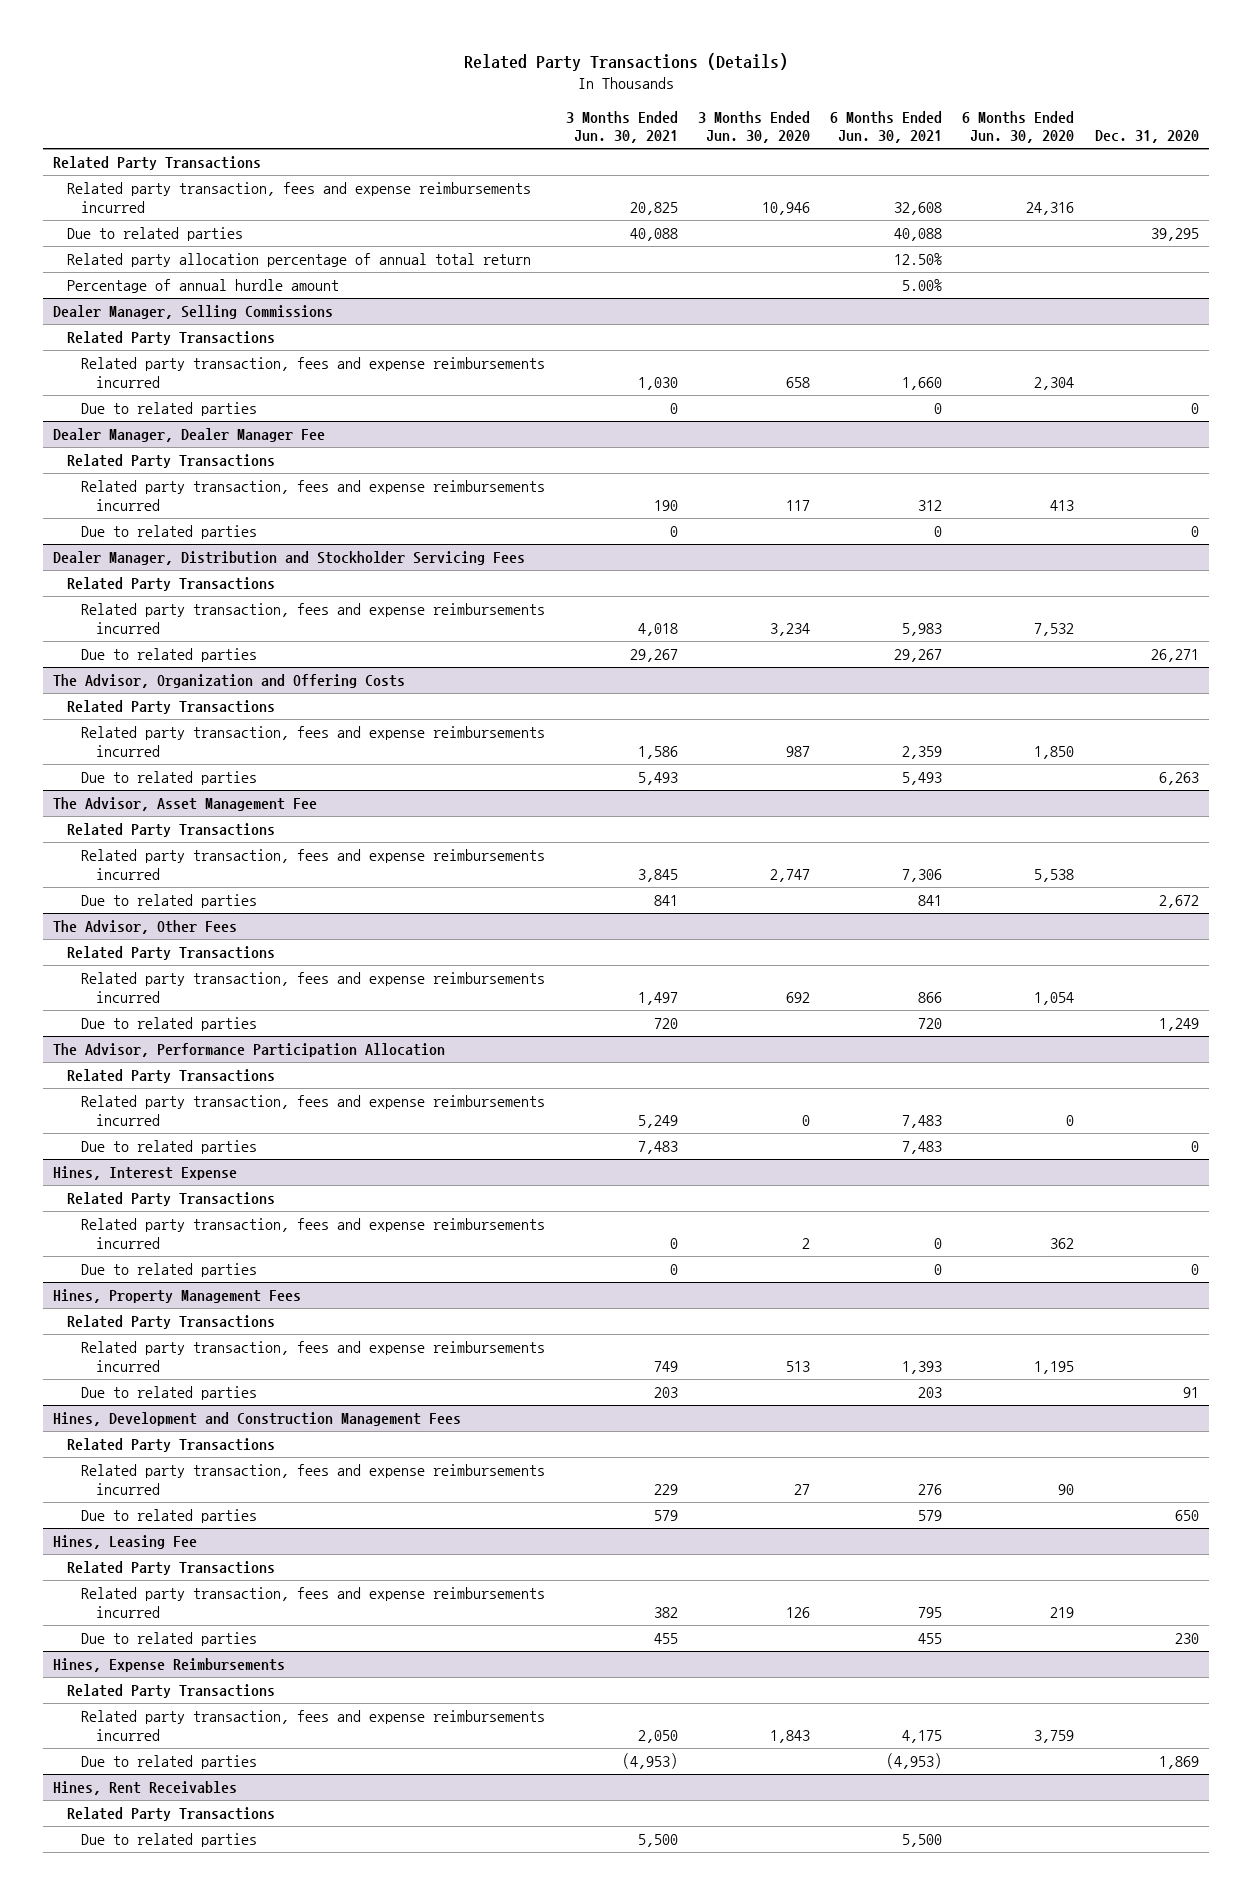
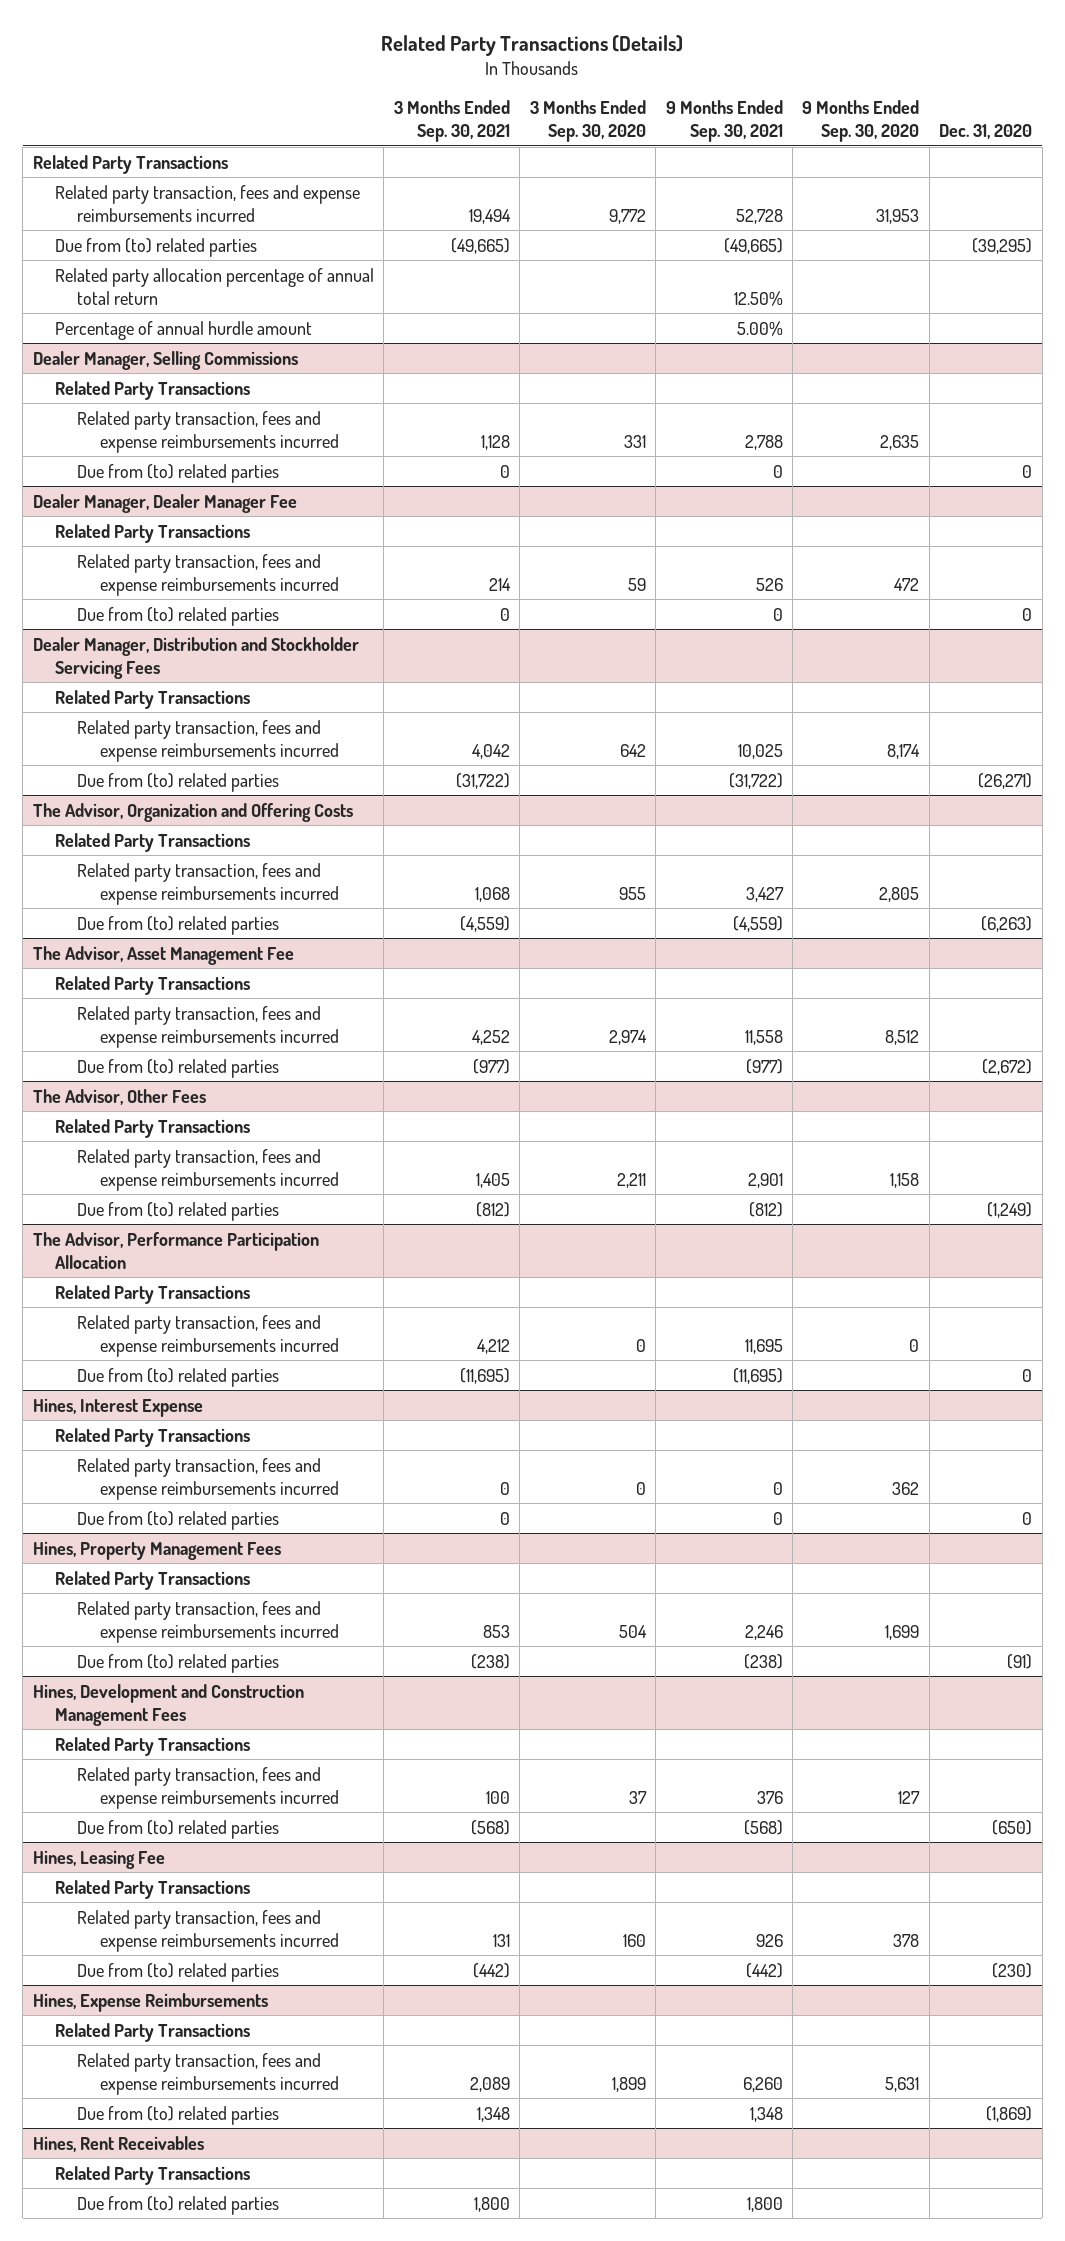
[565,110,678,144] 3 Months Ended Jun. 30, 2021 -> none
[697,110,810,144] 3 Months Ended Jun. 30, 2020 -> none
[830,110,943,144] 6 Months Ended Jun. 30, 2021 -> none
[962,110,1075,144] 6 Months Ended Jun. 30, 2020 -> none
none -> [393,100,510,143] 3 Months Ended Sep. 30, 2021
none -> [529,100,646,143] 3 Months Ended Sep. 30, 2020
none -> [665,100,783,143] 9 Months Ended Sep. 30, 2021
none -> [802,100,920,143] 9 Months Ended Sep. 30, 2020
[66,226,243,241] Due to related parties -> [55,237,258,257] Due from (to) related parties
[1150,227,1199,241] 39,295 -> [972,237,1033,254] (39,295)
[81,401,258,416] Due to related parties -> [77,463,280,483] Due from (to) related parties
[81,524,258,539] Due to related parties -> [77,606,280,626] Due from (to) related parties
[81,647,258,662] Due to related parties -> [77,772,280,792] Due from (to) related parties
[1150,648,1199,662] 26,271 -> [978,772,1033,789] (26,271)
[81,770,258,785] Due to related parties -> [77,915,280,935] Due from (to) related parties
[1158,771,1199,785] 6,263 -> [981,915,1033,932] (6,263)
[81,893,258,908] Due to related parties -> [77,1058,280,1078] Due from (to) related parties
[1158,894,1199,908] 2,672 -> [982,1058,1033,1075] (2,672)
[81,1016,258,1031] Due to related parties -> [77,1201,280,1221] Due from (to) related parties
[1158,1017,1199,1031] 1,249 -> [987,1201,1033,1218] (1,249)
[81,1139,258,1154] Due to related parties -> [77,1367,280,1387] Due from (to) related parties
[81,1262,258,1277] Due to related parties -> [77,1510,280,1530] Due from (to) related parties
[81,1385,258,1400] Due to related parties -> [77,1653,280,1673] Due from (to) related parties
[1182,1386,1199,1398] 91 -> [1007,1653,1033,1669] (91)
[81,1508,258,1523] Due to related parties -> [77,1819,280,1839] Due from (to) related parties
[1174,1509,1199,1521] 650 -> [992,1819,1033,1835] (650)
[81,1631,258,1646] Due to related parties -> [77,1962,280,1982] Due from (to) related parties
[1174,1632,1199,1644] 230 -> [992,1962,1033,1978] (230)
[81,1754,258,1769] Due to related parties -> [77,2105,280,2125] Due from (to) related parties
[1158,1755,1199,1769] 1,869 -> [986,2105,1033,2122] (1,869)
[81,1832,258,1847] Due to related parties -> [77,2195,280,2215] Due from (to) related parties

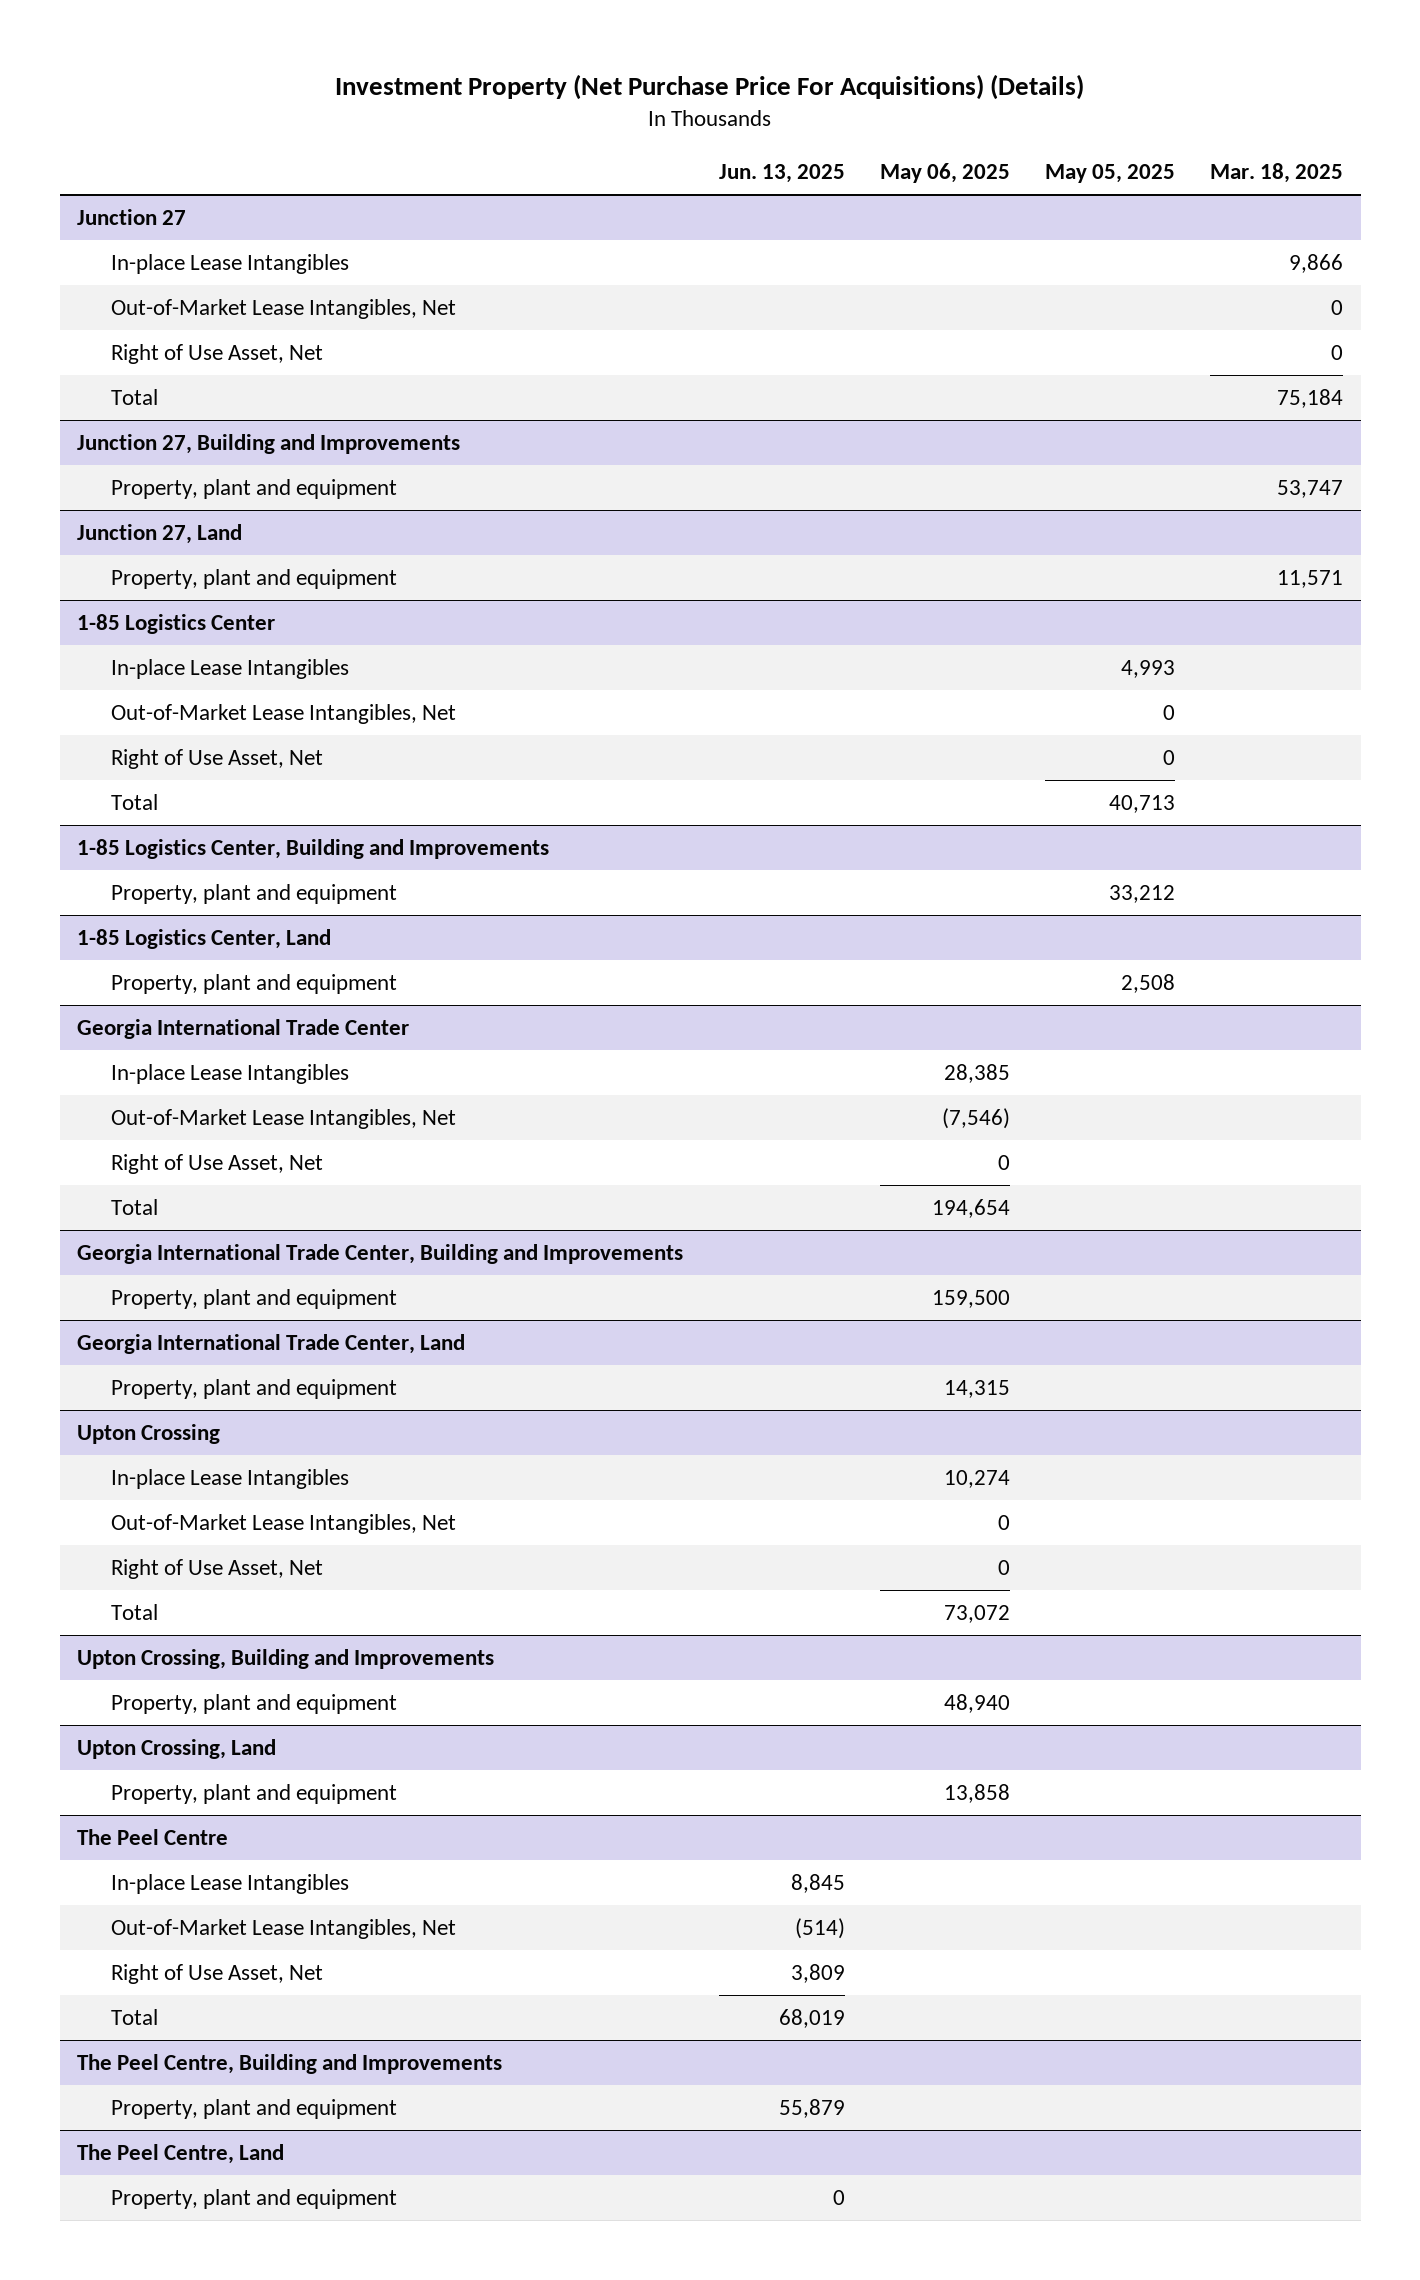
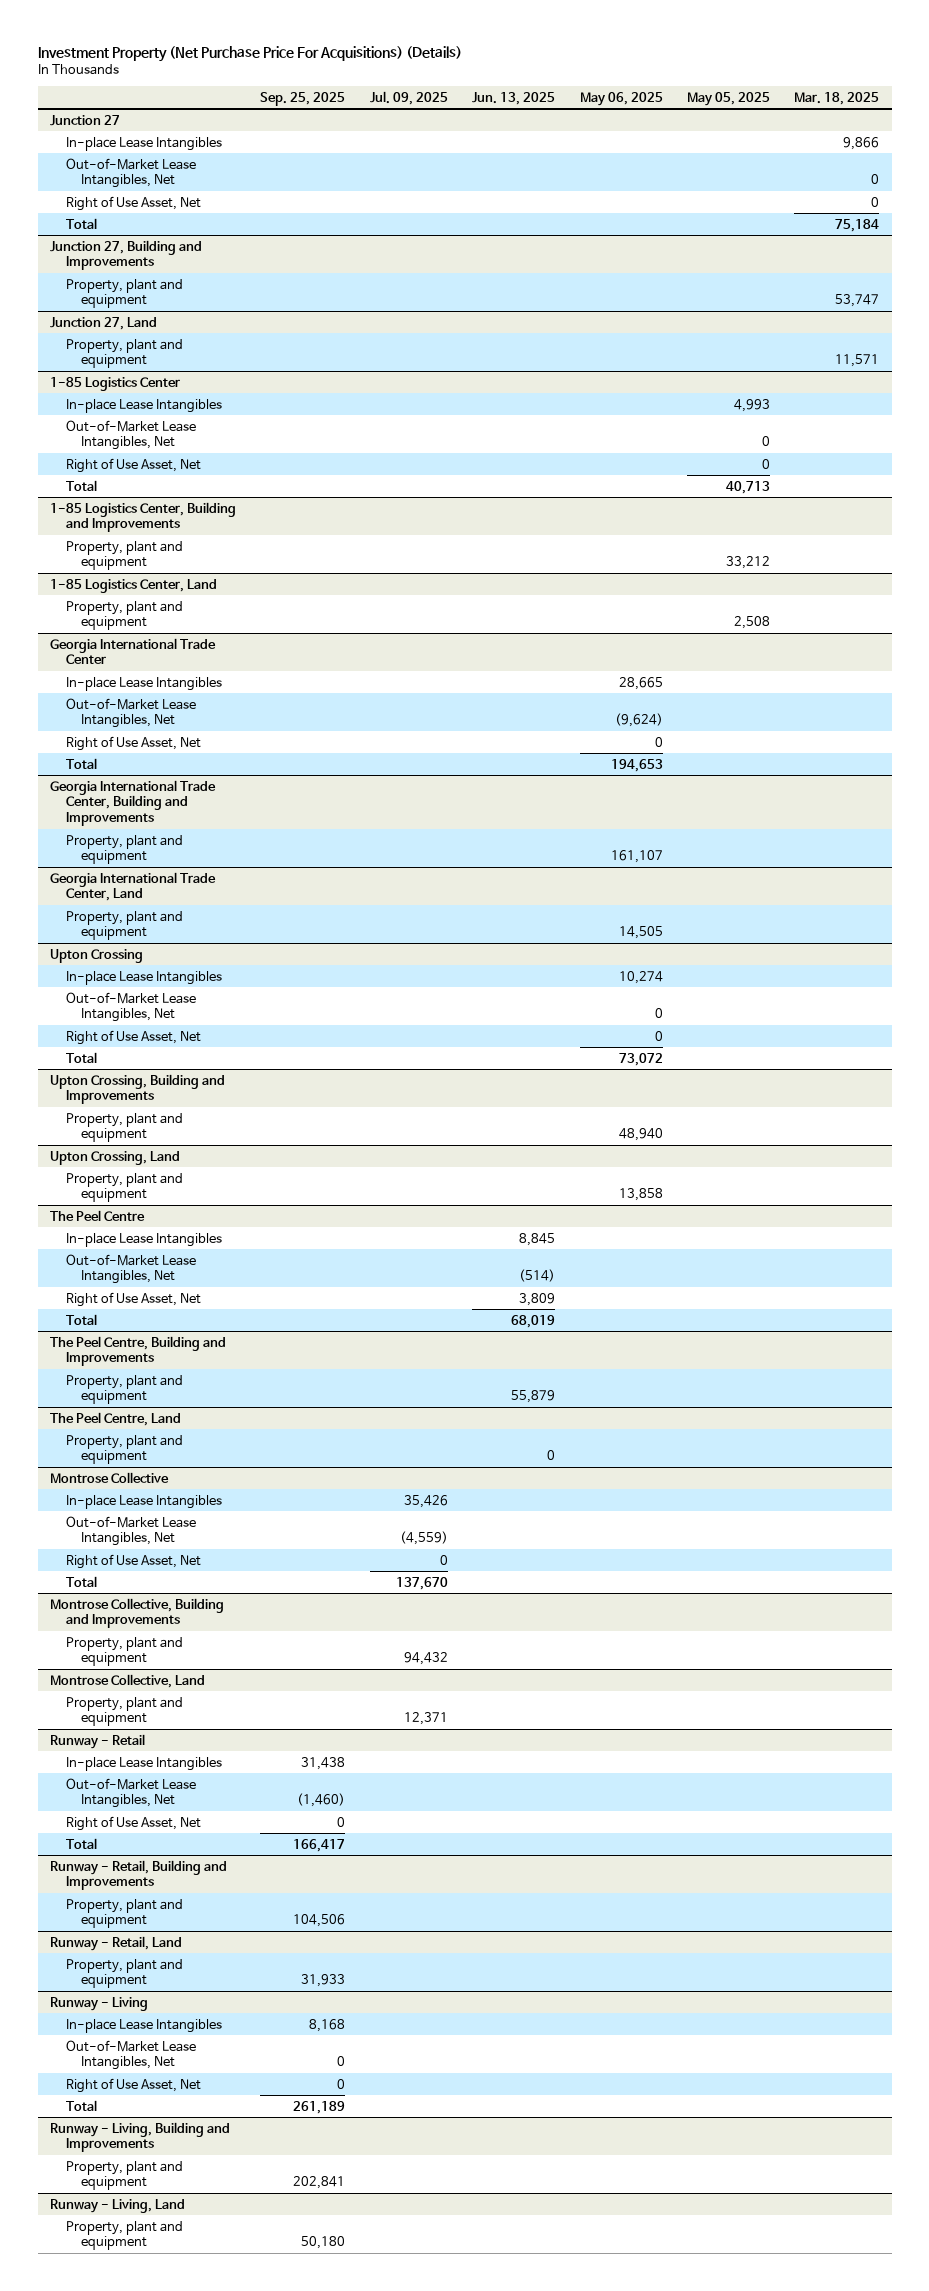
none -> [260,91,346,106] Sep. 25, 2025
none -> [369,90,448,105] Jul. 09, 2025
[943,1063,1010,1083] 28,385 -> [618,676,663,690] 28,665
[941,1107,1010,1129] (7,546) -> [614,713,663,728] (9,624)
[931,1198,1010,1218] 194,654 -> [610,758,663,772] 194,653
[931,1289,1010,1308] 159,500 -> [610,850,663,864] 161,107
[943,1379,1010,1398] 14,315 -> [618,926,663,940] 14,505
none -> [49,1471,169,1483] Montrose Collective
none -> [65,1494,222,1509] In-place Lease Intangibles
none -> [65,1515,196,1547] Out-of-Market Lease Intangibles, Net
none -> [65,1553,201,1569] Right of Use Asset, Net
none -> [65,1575,97,1587] Total
none -> [49,1597,224,1629] Montrose Collective, Building and Improvements
none -> [65,1636,183,1667] Property, plant and equipment
none -> [49,1673,205,1688] Montrose Collective, Land
none -> [65,1696,183,1727] Property, plant and equipment
none -> [49,1733,145,1749] Runway - Retail
none -> [65,1756,222,1771] In-place Lease Intangibles
none -> [65,1777,196,1809] Out-of-Market Lease Intangibles, Net
none -> [65,1815,201,1831] Right of Use Asset, Net
none -> [65,1837,97,1849] Total
none -> [49,1859,227,1891] Runway - Retail, Building and Improvements
none -> [65,1898,183,1929] Property, plant and equipment
none -> [49,1935,182,1951] Runway - Retail, Land
none -> [65,1958,183,1989] Property, plant and equipment
none -> [49,1996,148,2011] Runway - Living
none -> [65,2018,222,2033] In-place Lease Intangibles
none -> [65,2039,196,2071] Out-of-Market Lease Intangibles, Net
none -> [65,2077,201,2093] Right of Use Asset, Net
none -> [65,2099,97,2111] Total
none -> [49,2121,230,2153] Runway - Living, Building and Improvements
none -> [65,2160,183,2191] Property, plant and equipment
none -> [49,2198,185,2213] Runway - Living, Land
none -> [65,2220,183,2251] Property, plant and equipment

